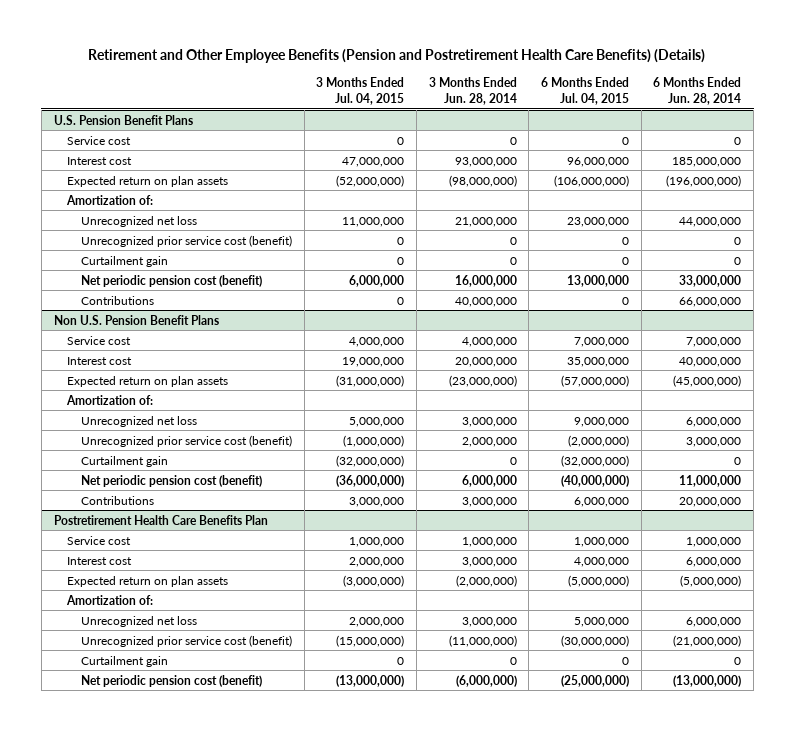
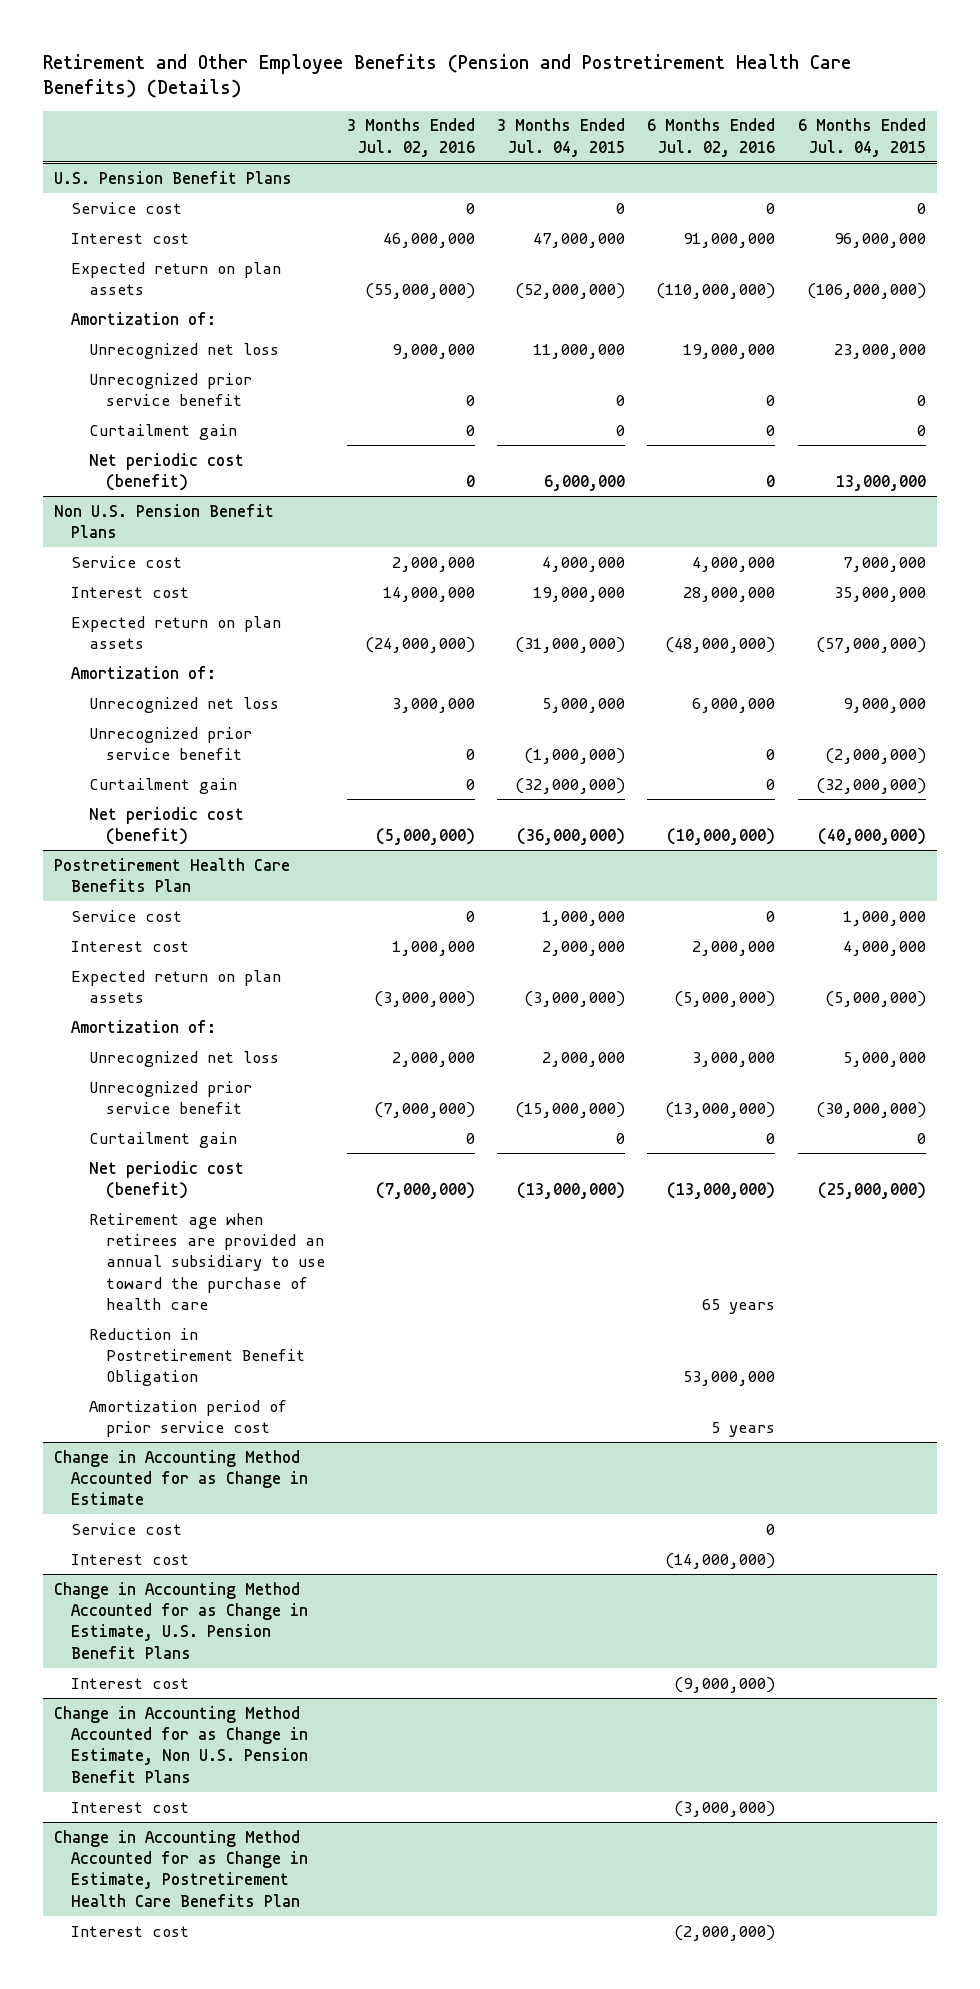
[428,77,517,105] 3 Months Ended Jun. 28, 2014 -> none
[653,77,742,105] 6 Months Ended Jun. 28, 2014 -> none
none -> [347,118,476,157] 3 Months Ended Jul. 02, 2016
none -> [647,118,776,157] 6 Months Ended Jul. 02, 2016
[80,234,292,247] Unrecognized prior service cost (benefit) -> [88,372,252,406] Unrecognized prior service benefit
[80,295,154,305] Contributions -> none
[80,274,262,287] Net periodic pension cost (benefit) -> [88,452,244,491] Net periodic cost (benefit)
[80,434,292,447] Unrecognized prior service cost (benefit) -> [88,726,252,760] Unrecognized prior service benefit
[80,495,154,505] Contributions -> none
[80,474,262,487] Net periodic pension cost (benefit) -> [88,806,244,845] Net periodic cost (benefit)
[80,634,292,647] Unrecognized prior service cost (benefit) -> [88,1080,252,1114] Unrecognized prior service benefit
[80,674,262,687] Net periodic pension cost (benefit) -> [88,1160,244,1199] Net periodic cost (benefit)
none -> [88,1212,325,1310] Retirement age when retirees are provided an annual subsidiary to use toward the purchase of health care
none -> [88,1327,305,1387] Reduction in Postretirement Benefit Obligation
none -> [88,1399,287,1437] Amortization period of prior service cost
none -> [53,1449,309,1506] Change in Accounting Method Accounted for as Change in Estimate
none -> [71,1522,183,1535] Service cost
none -> [71,1553,190,1565] Interest cost
none -> [53,1581,309,1659] Change in Accounting Method Accounted for as Change in Estimate, U.S. Pension Benefit Plans
none -> [71,1677,190,1689] Interest cost
none -> [53,1705,309,1783] Change in Accounting Method Accounted for as Change in Estimate, Non U.S. Pension Benefit Plans
none -> [71,1801,190,1813] Interest cost
none -> [53,1829,309,1907] Change in Accounting Method Accounted for as Change in Estimate, Postretirement Health Care Benefits Plan
none -> [71,1925,190,1937] Interest cost

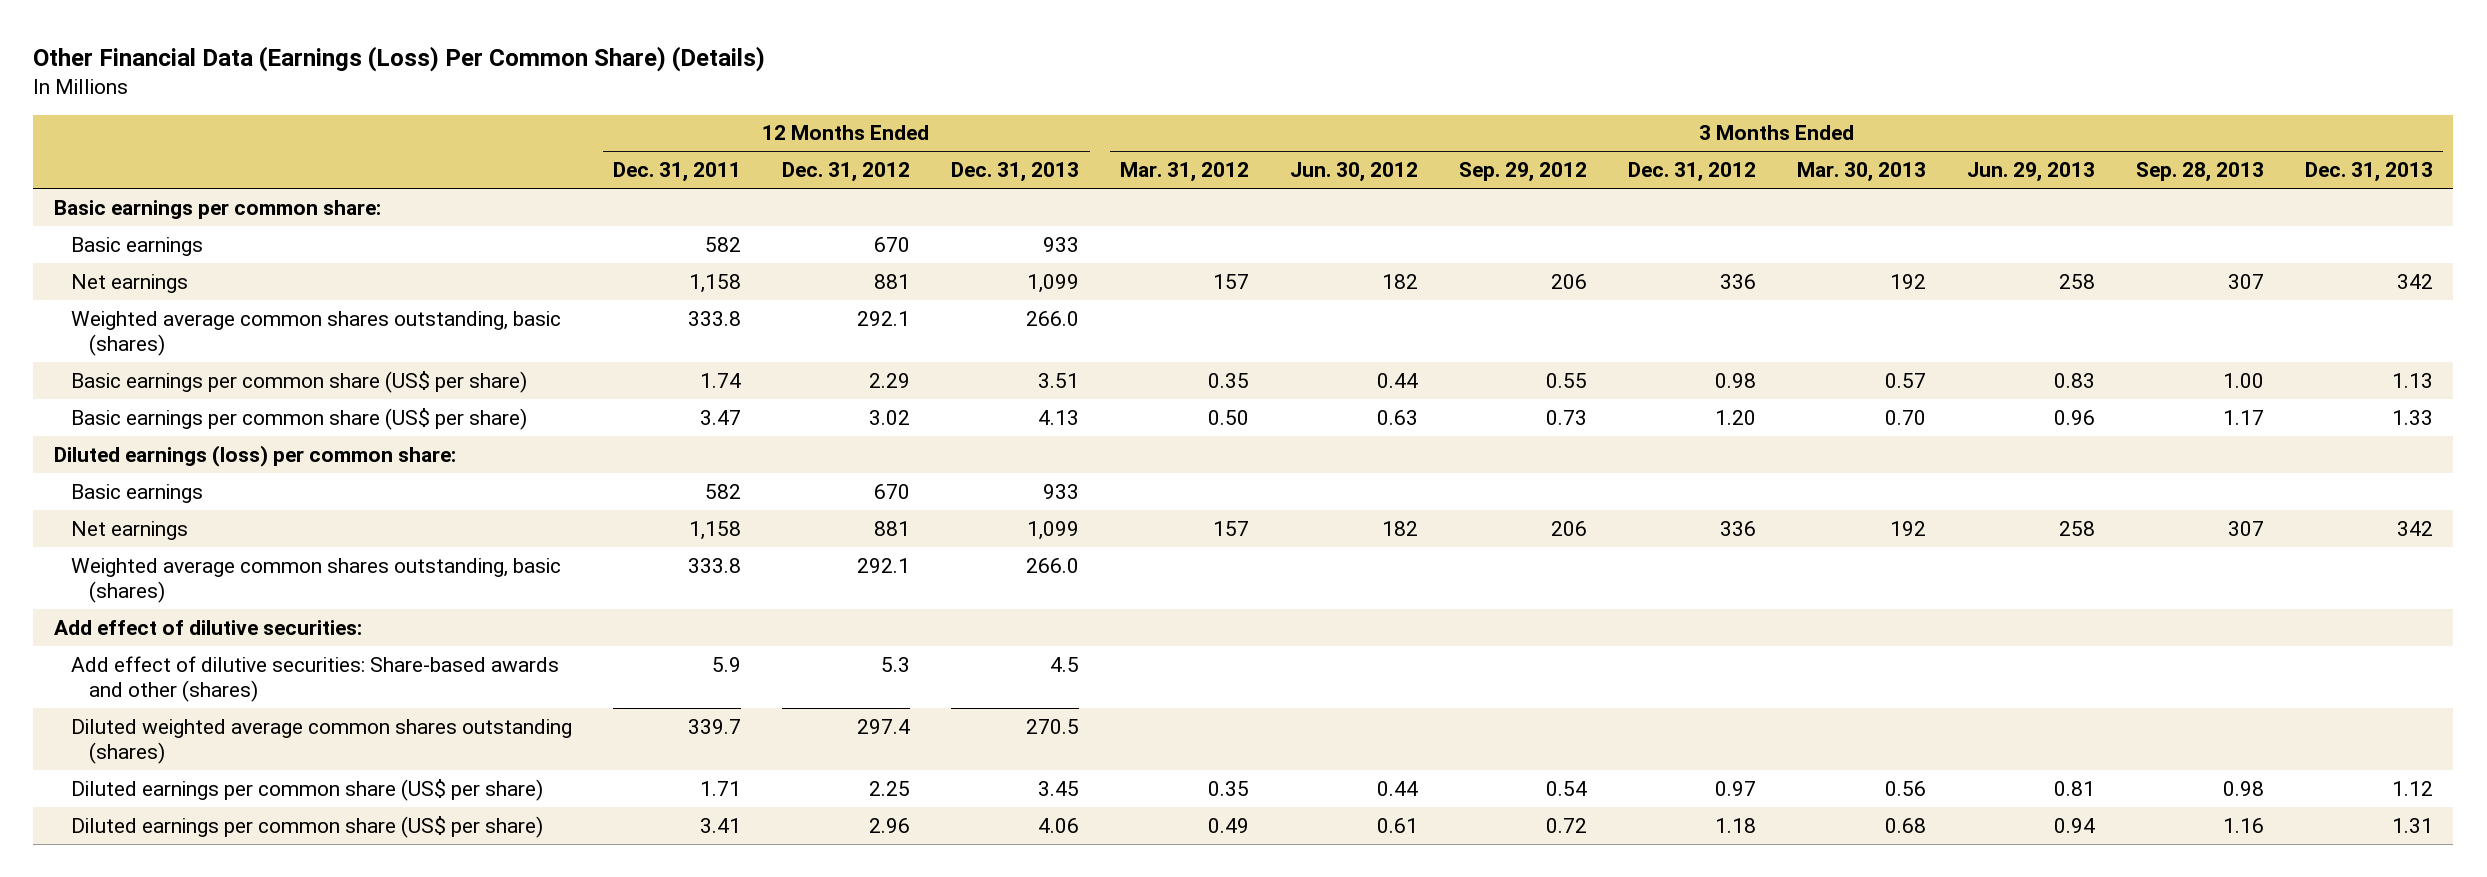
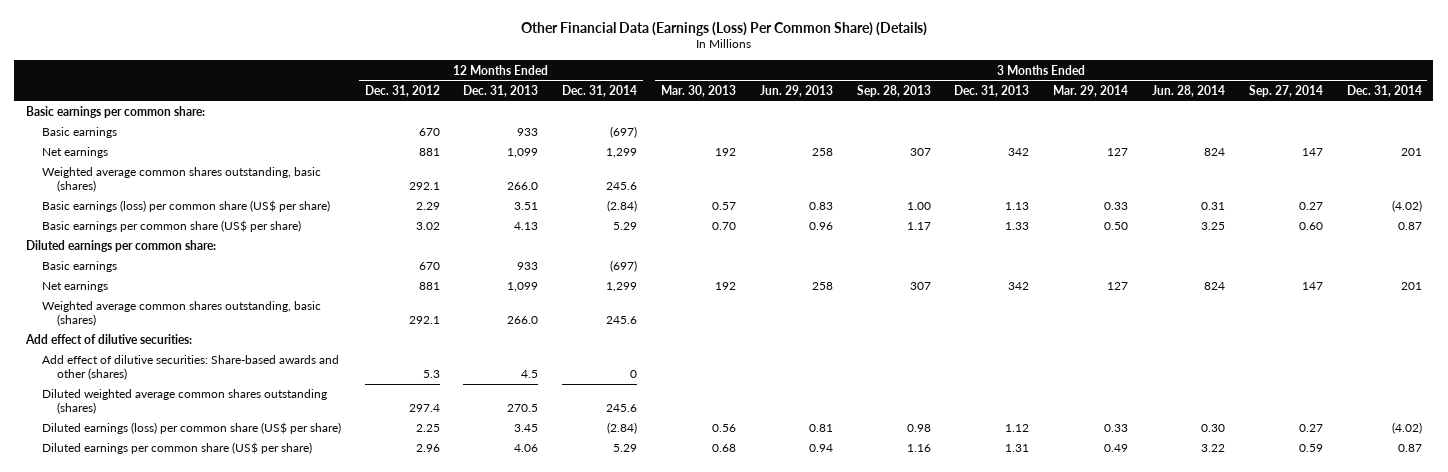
[613,162,742,183] Dec. 31, 2011 -> none
[1120,162,1250,183] Mar. 31, 2012 -> none
[1290,162,1419,183] Jun. 30, 2012 -> none
[1459,162,1588,183] Sep. 29, 2012 -> none
[1628,162,1757,183] Dec. 31, 2012 -> none
none -> [562,84,638,97] Dec. 31, 2014
none -> [1053,84,1129,97] Mar. 29, 2014
none -> [1151,84,1225,97] Jun. 28, 2014
none -> [1248,84,1323,97] Sep. 27, 2014
none -> [1346,84,1422,97] Dec. 31, 2014
[71,370,528,393] Basic earnings per common share (US$ per share) -> [41,200,330,213] Basic earnings (loss) per common share (US$ per share)
[53,444,456,467] Diluted earnings (loss) per common share: -> [26,240,217,253] Diluted earnings per common share:
[71,778,544,801] Diluted earnings per common share (US$ per share) -> [41,422,341,435] Diluted earnings (loss) per common share (US$ per share)

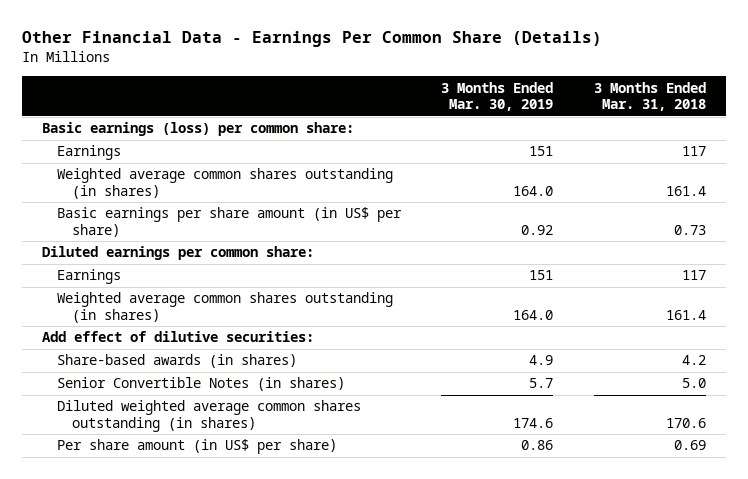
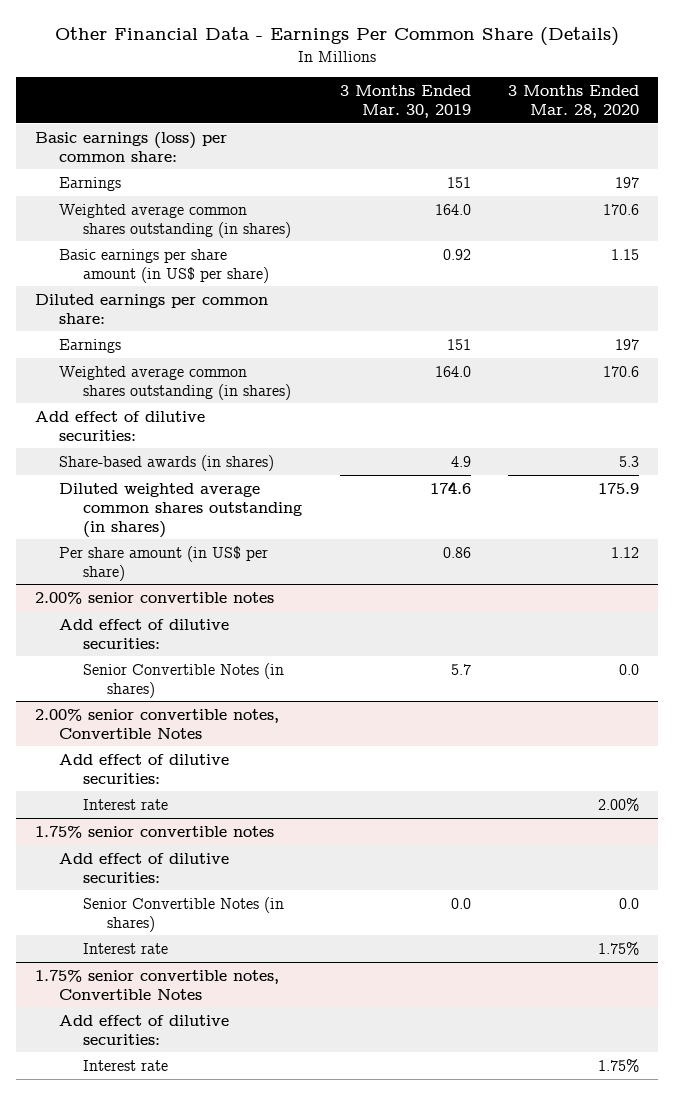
[593,81,706,112] 3 Months Ended Mar. 31, 2018 -> none
none -> [508,85,640,119] 3 Months Ended Mar. 28, 2020
[56,377,345,392] Senior Convertible Notes (in shares) -> none
none -> [34,591,274,604] 2.00% senior convertible notes
none -> [58,618,229,649] Add effect of dilutive securities:
none -> [82,662,284,698] Senior Convertible Notes (in shares)
none -> [34,708,279,739] 2.00% senior convertible notes, Convertible Notes
none -> [58,753,229,784] Add effect of dilutive securities:
none -> [82,798,168,810] Interest rate
none -> [34,825,274,838] 1.75% senior convertible notes
none -> [58,852,229,883] Add effect of dilutive securities:
none -> [82,896,284,932] Senior Convertible Notes (in shares)
none -> [82,942,168,954] Interest rate
none -> [34,969,279,1000] 1.75% senior convertible notes, Convertible Notes
none -> [58,1014,229,1045] Add effect of dilutive securities:
none -> [82,1059,168,1071] Interest rate

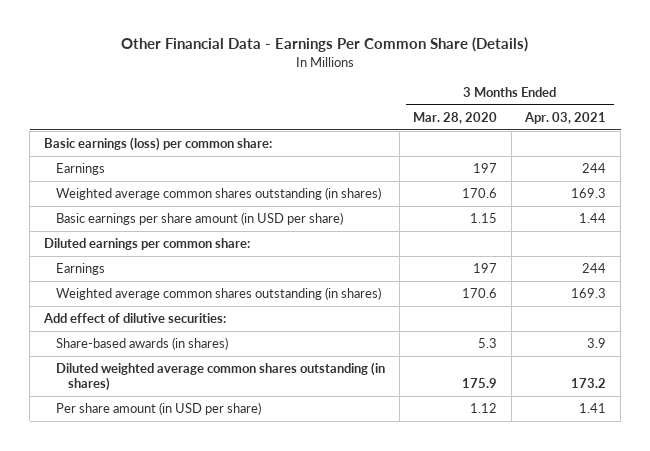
[339,85,471,119] 3 Months Ended Mar. 30, 2019 -> none
none -> [524,111,607,124] Apr. 03, 2021
[58,248,269,283] Basic earnings per share amount (in US$ per share) -> [55,212,343,226] Basic earnings per share amount (in USD per share)
[34,591,274,604] 2.00% senior convertible notes -> none
[58,618,229,649] Add effect of dilutive securities: -> none
[82,662,284,698] Senior Convertible Notes (in shares) -> none
[34,708,279,739] 2.00% senior convertible notes, Convertible Notes -> none
[58,753,229,784] Add effect of dilutive securities: -> none
[82,798,168,810] Interest rate -> none
[34,825,274,838] 1.75% senior convertible notes -> none
[58,852,229,883] Add effect of dilutive securities: -> none
[82,896,284,932] Senior Convertible Notes (in shares) -> none
[82,942,168,954] Interest rate -> none
[34,969,279,1000] 1.75% senior convertible notes, Convertible Notes -> none
[58,1014,229,1045] Add effect of dilutive securities: -> none
[82,1059,168,1071] Interest rate -> none
[58,545,268,581] Per share amount (in US$ per share) -> [55,402,261,416] Per share amount (in USD per share)

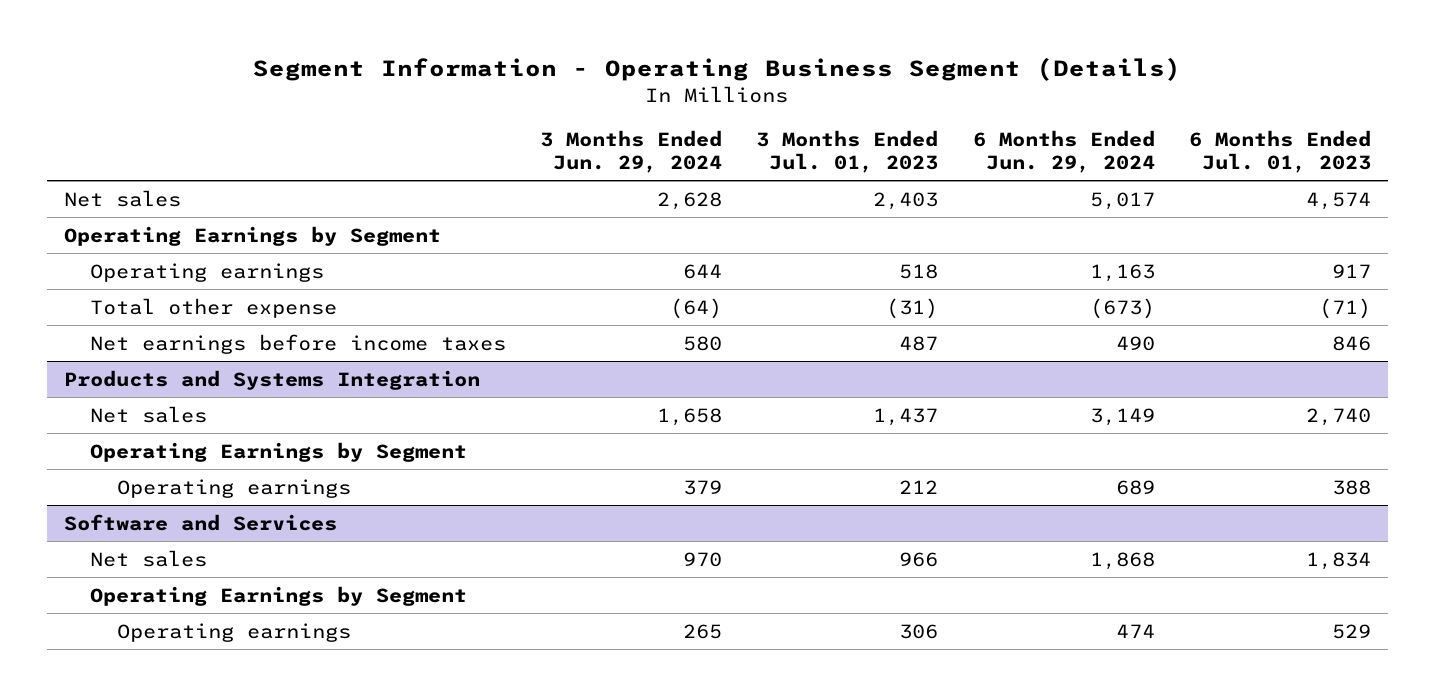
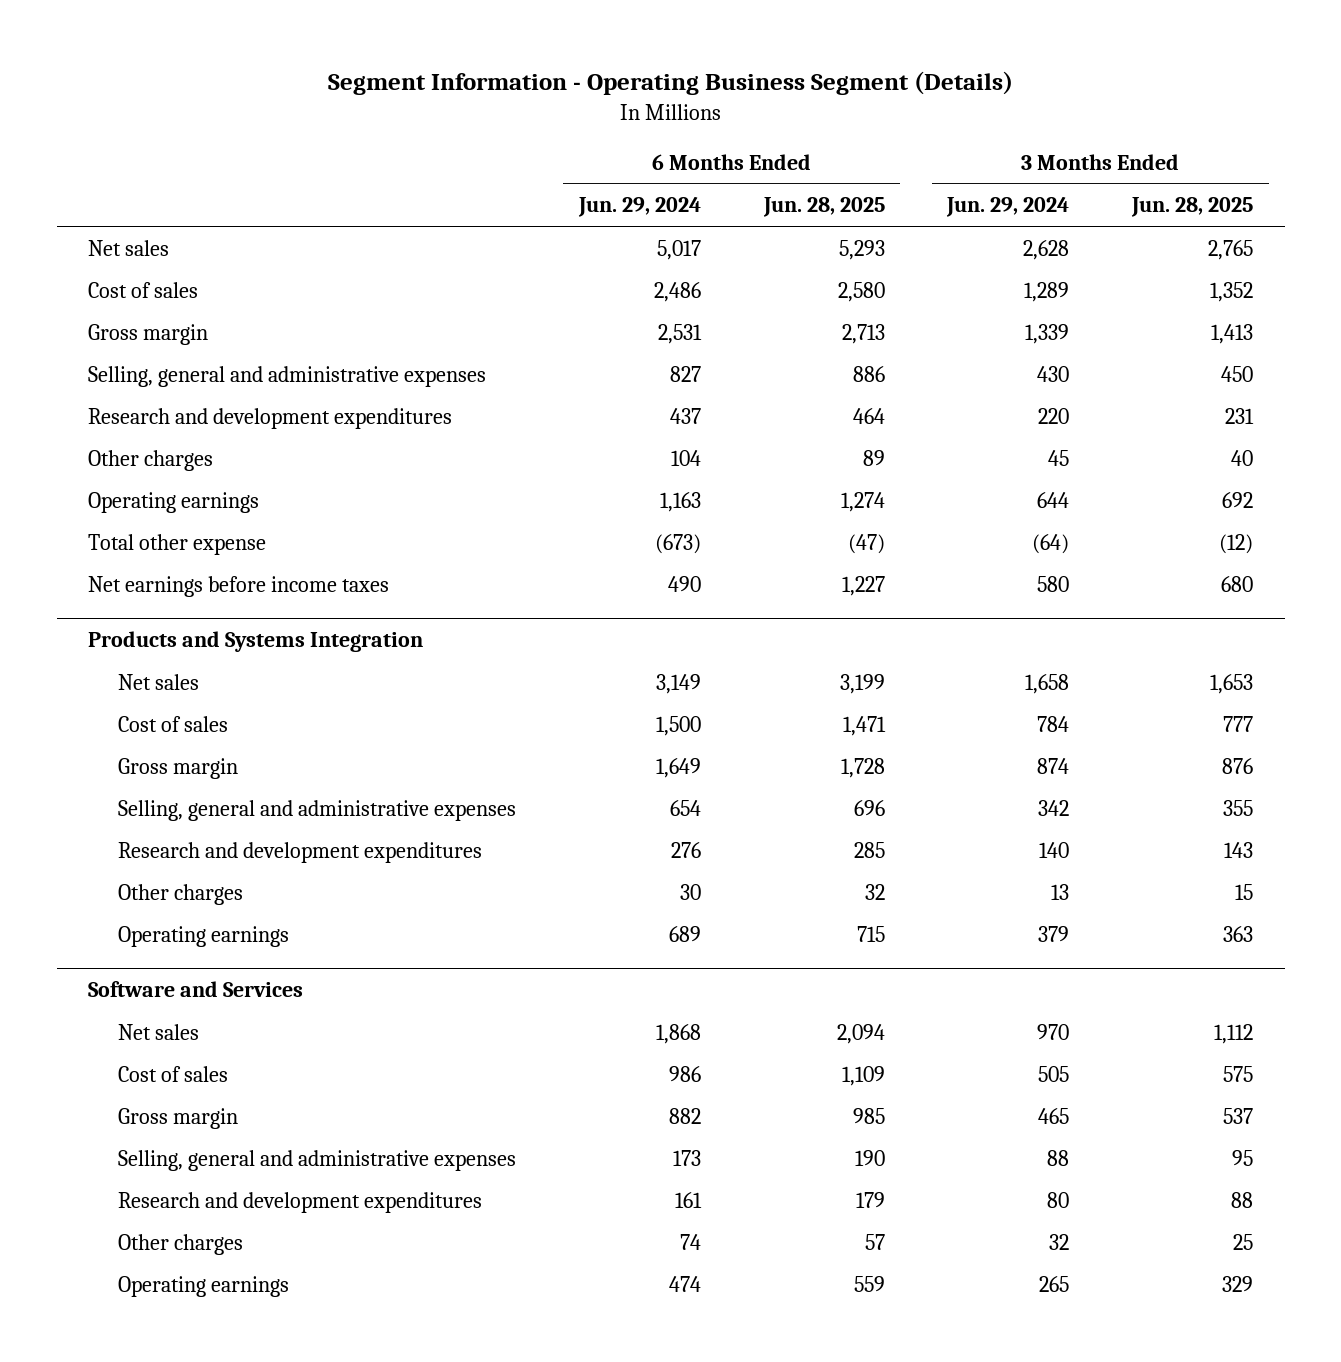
[756,130,939,174] 3 Months Ended Jul. 01, 2023 -> none
[1188,130,1371,174] 6 Months Ended Jul. 01, 2023 -> none
none -> [762,197,885,218] Jun. 28, 2025
none -> [1131,197,1254,218] Jun. 28, 2025
[63,225,441,246] Operating Earnings by Segment -> none
none -> [87,281,198,298] Cost of sales
none -> [87,323,208,345] Gross margin
none -> [87,365,486,387] Selling, general and administrative expenses
none -> [87,407,452,429] Research and development expenditures
none -> [87,449,213,471] Other charges
[90,441,468,462] Operating Earnings by Segment -> none
none -> [118,715,229,732] Cost of sales
none -> [118,757,239,779] Gross margin
none -> [118,799,517,821] Selling, general and administrative expenses
none -> [118,841,483,863] Research and development expenditures
none -> [118,883,244,905] Other charges
[90,585,468,606] Operating Earnings by Segment -> none
none -> [118,1065,229,1082] Cost of sales
none -> [118,1107,239,1129] Gross margin
none -> [118,1149,517,1171] Selling, general and administrative expenses
none -> [118,1191,483,1213] Research and development expenditures
none -> [118,1233,244,1255] Other charges

